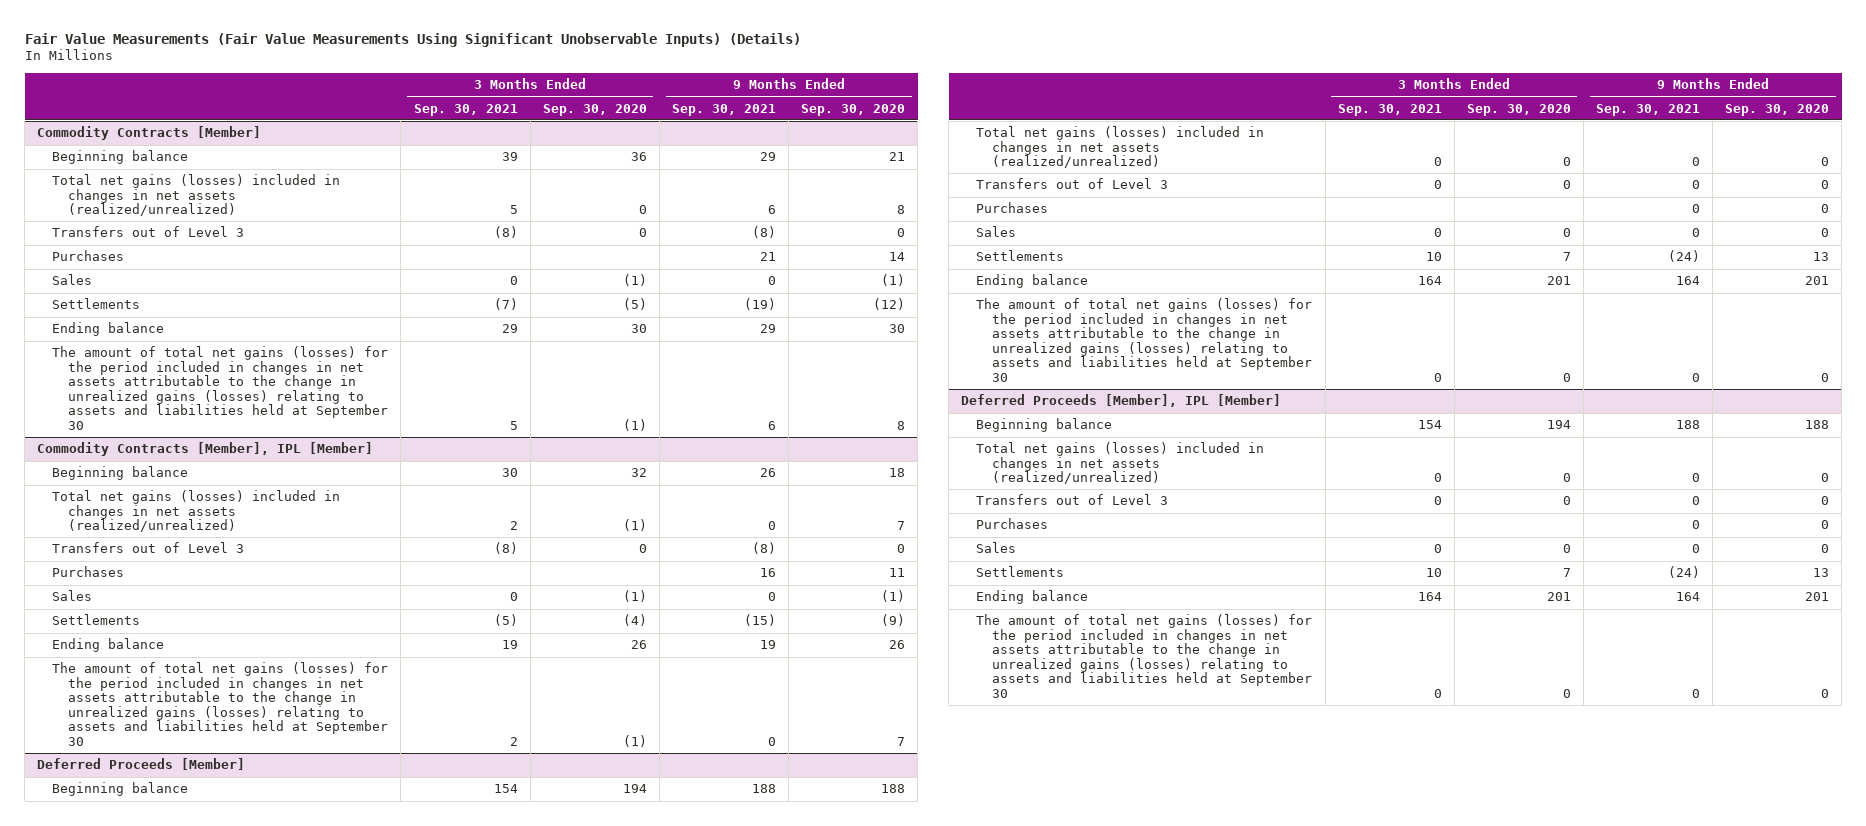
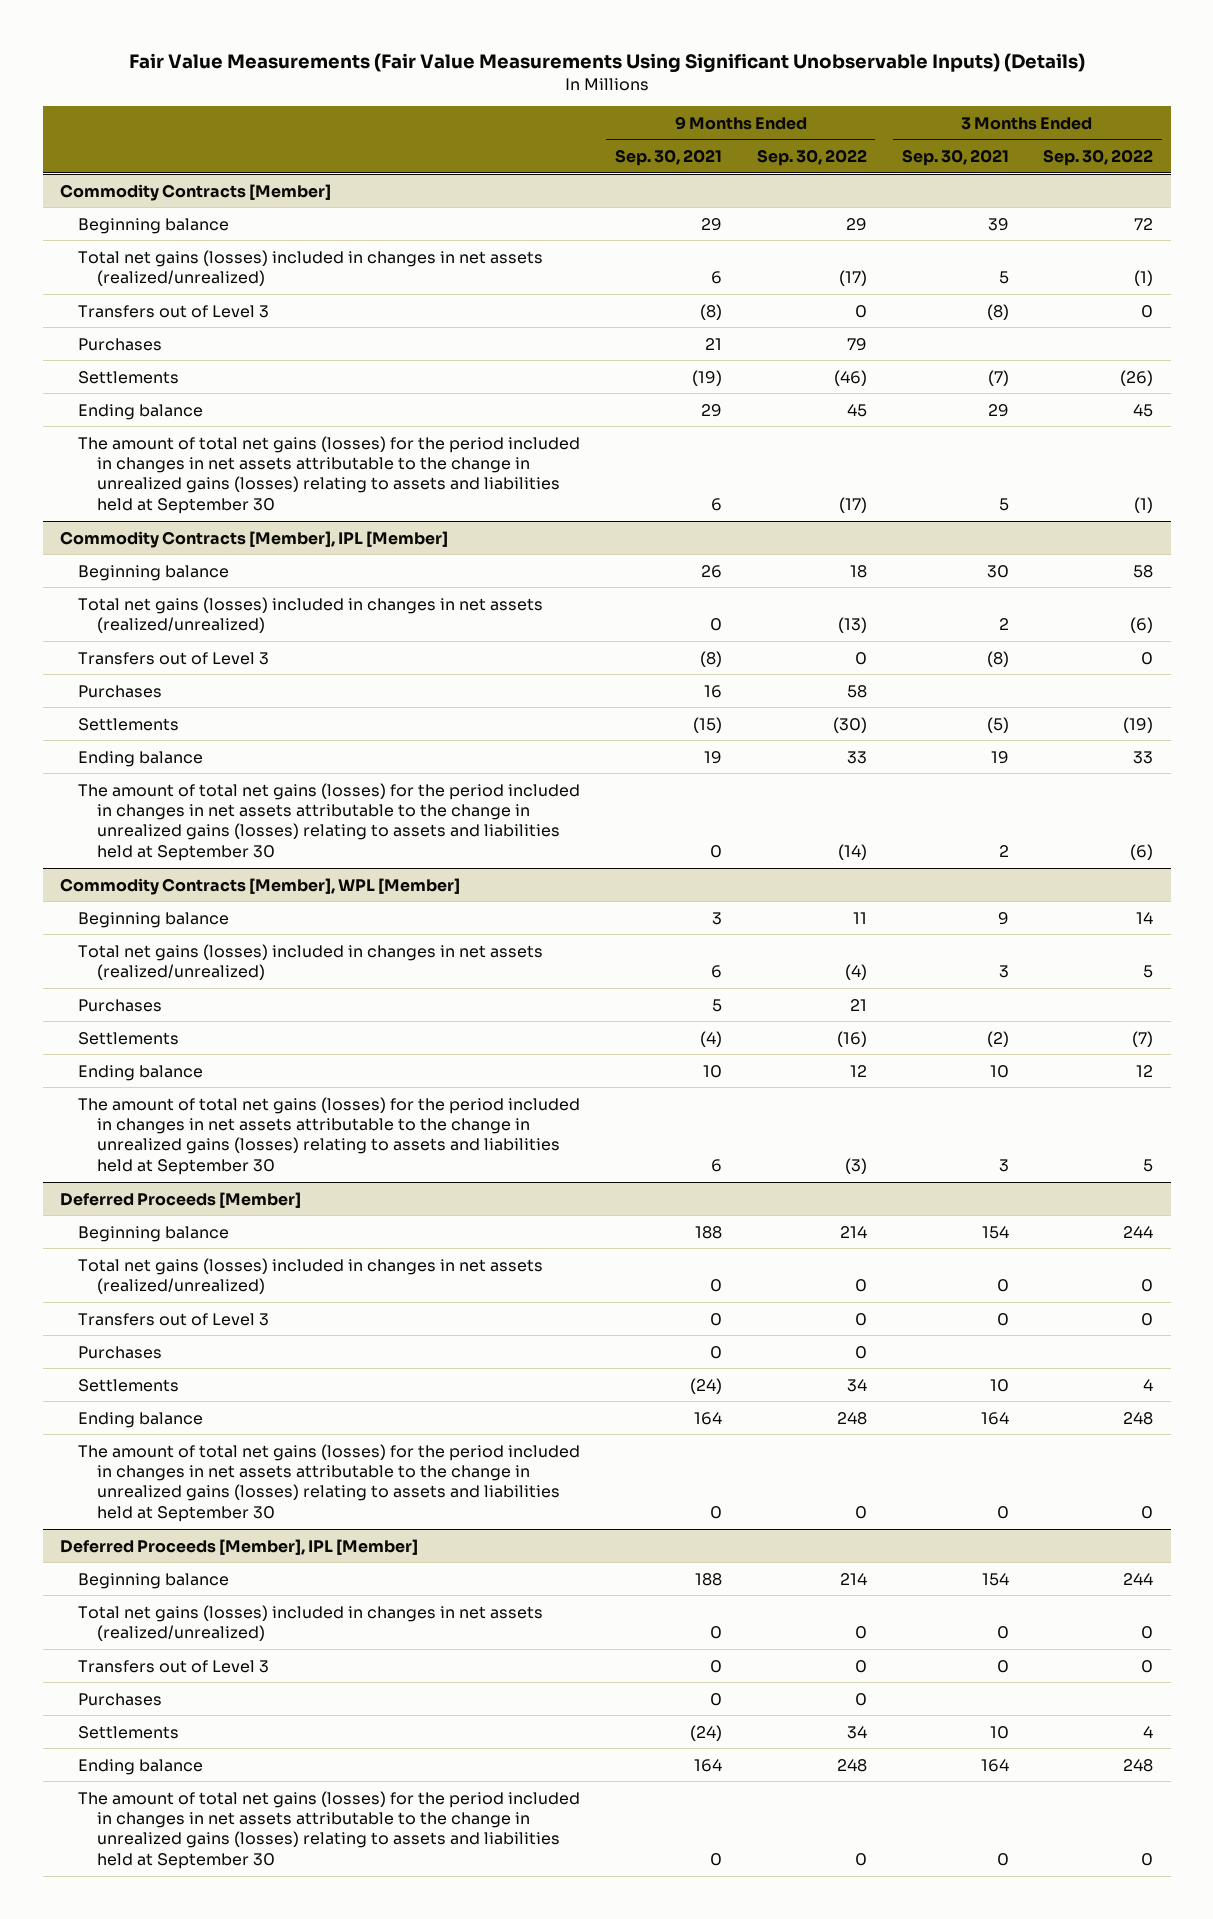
[542,103,647,116] Sep. 30, 2020 -> none
[801,103,906,116] Sep. 30, 2020 -> none
none -> [756,148,867,166] Sep. 30, 2022
none -> [1043,148,1154,166] Sep. 30, 2022
[52,274,93,286] Sales -> none
[52,590,93,602] Sales -> none
none -> [59,877,460,895] Commodity Contracts [Member], WPL [Member]
none -> [78,911,230,928] Beginning balance
none -> [78,943,544,981] Total net gains (losses) included in changes in net assets (realized/unrealized)
none -> [78,998,163,1012] Purchases
none -> [78,1031,180,1045] Settlements
none -> [78,1064,204,1081] Ending balance
none -> [78,1096,581,1175] The amount of total net gains (losses) for the period included in changes in net assets attributable to the change in unrealized gains (losses) relating to assets and liabilities held at September 30
[976,226,1017,238] Sales -> none
[976,542,1017,554] Sales -> none

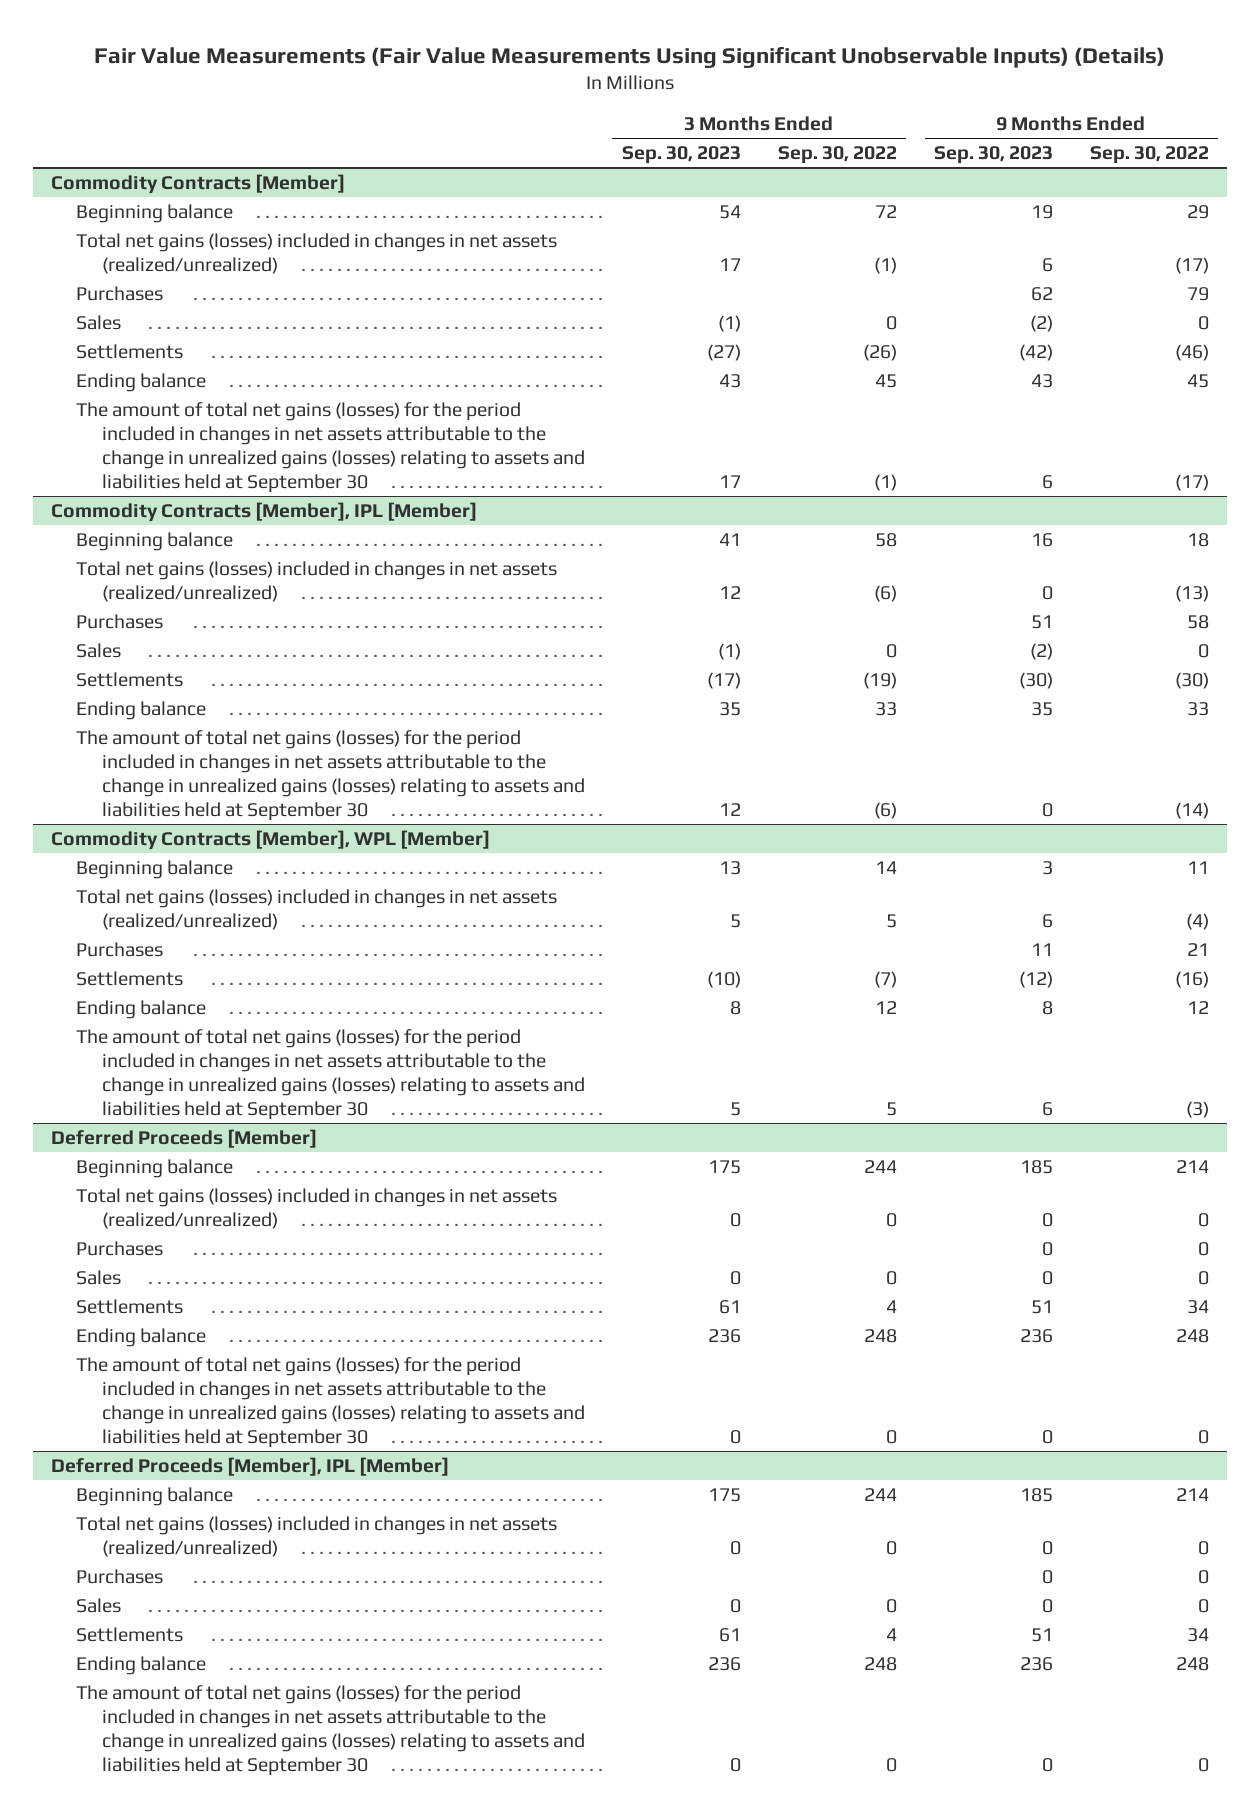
[615,148,723,166] Sep. 30, 2021 -> none
[901,148,1009,166] Sep. 30, 2021 -> none
none -> [621,145,741,164] Sep. 30, 2023
none -> [933,145,1053,164] Sep. 30, 2023
[78,304,270,318] Transfers out of Level 3 -> none
none -> [76,314,122,330] Sales
[78,651,270,665] Transfers out of Level 3 -> none
none -> [76,642,122,658] Sales
[78,1312,270,1326] Transfers out of Level 3 -> none
none -> [76,1269,122,1285] Sales
[78,1659,270,1673] Transfers out of Level 3 -> none
none -> [76,1597,122,1613] Sales

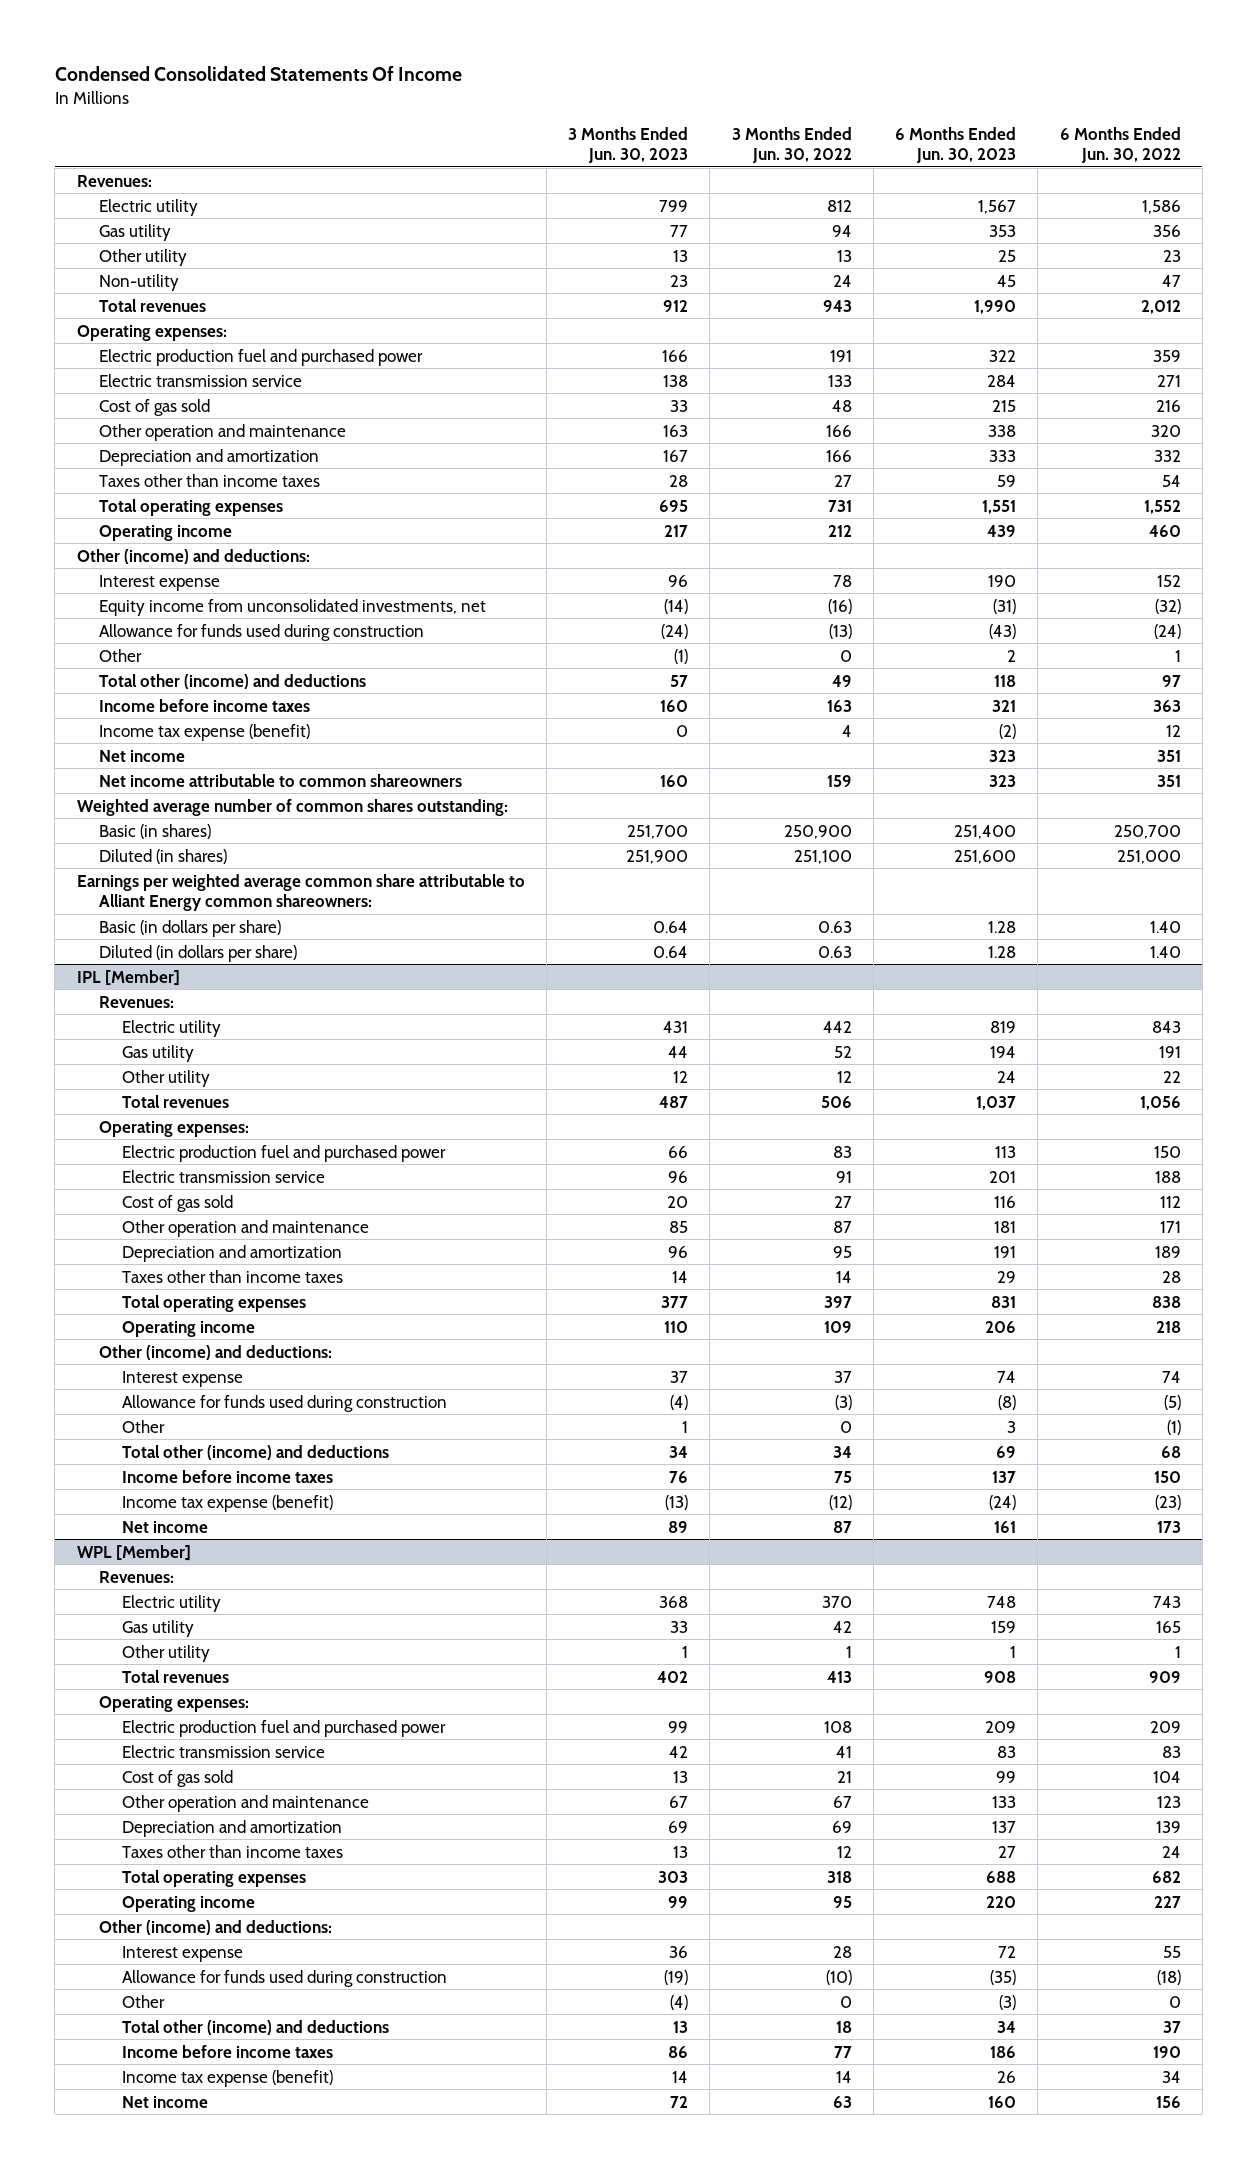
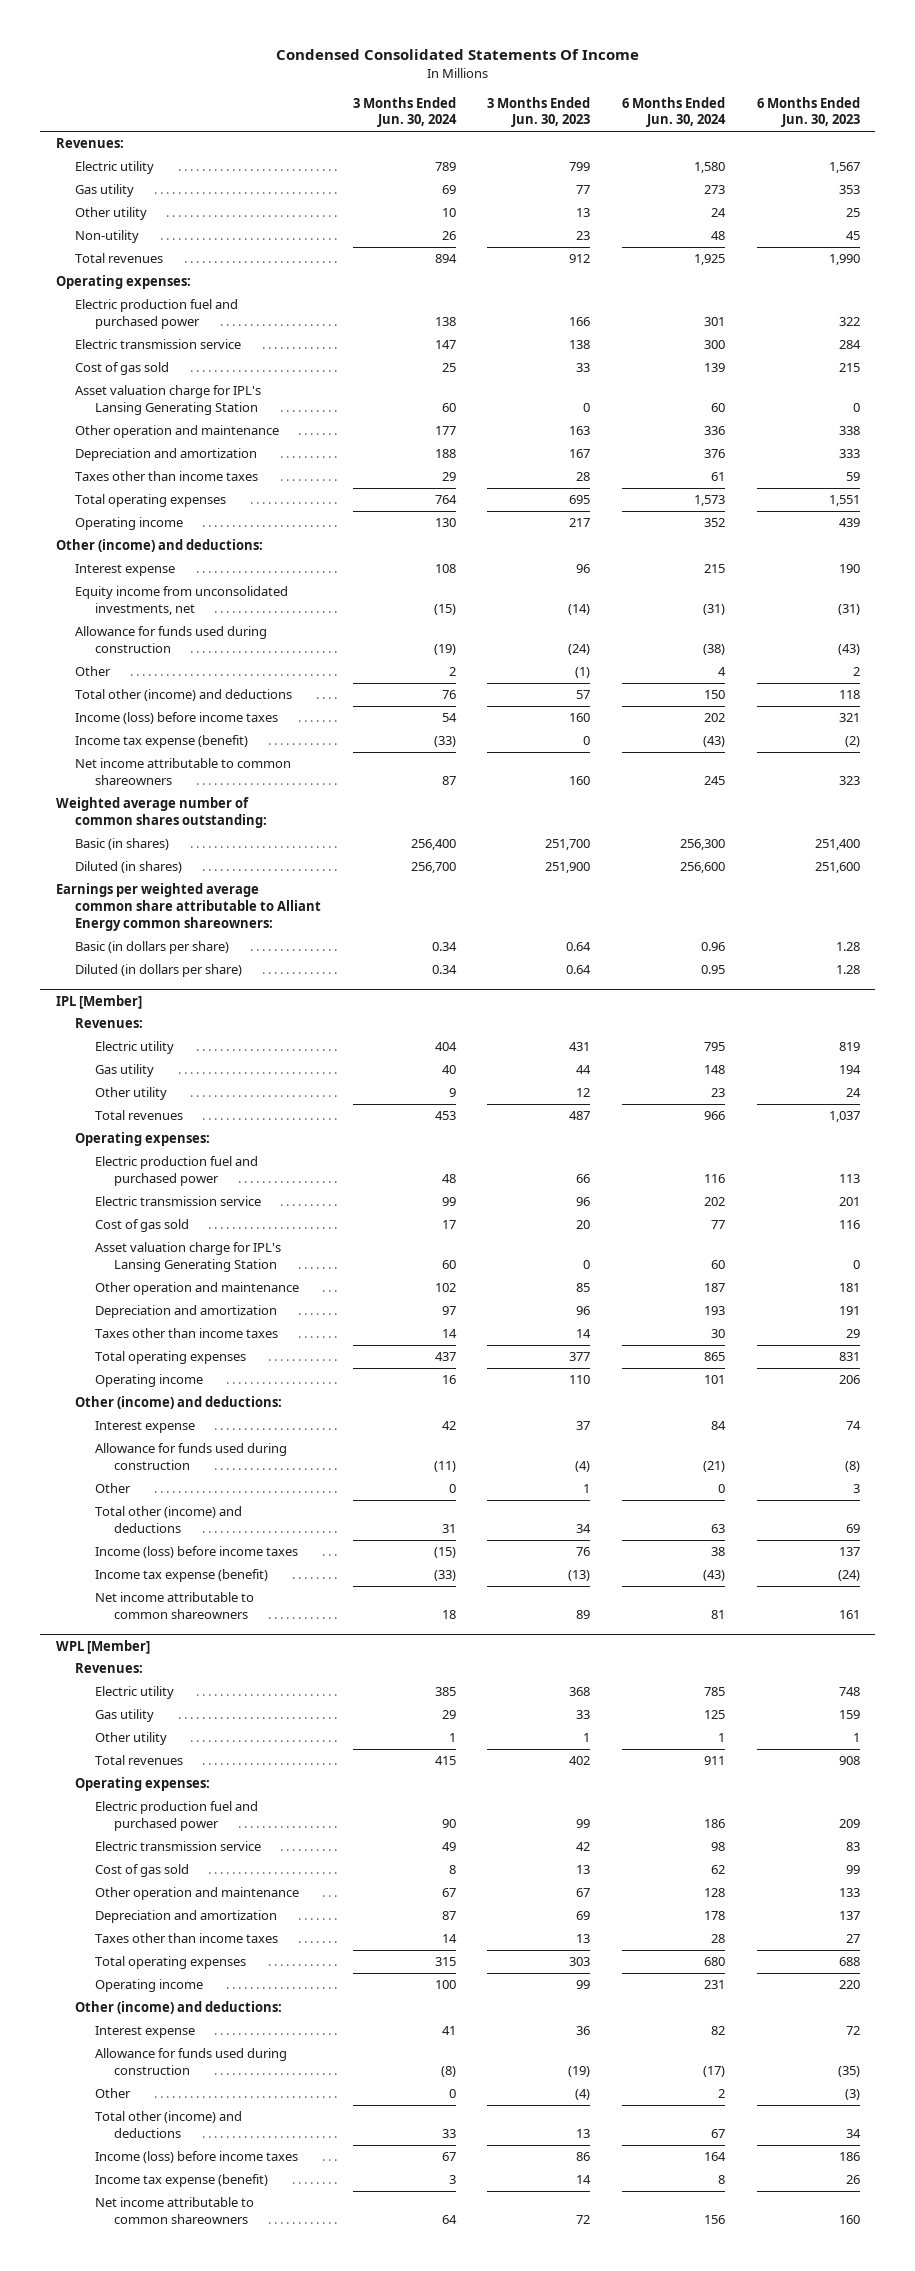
[731,126,852,163] 3 Months Ended Jun. 30, 2022 -> none
[1059,126,1181,163] 6 Months Ended Jun. 30, 2022 -> none
none -> [352,96,457,128] 3 Months Ended Jun. 30, 2024
none -> [622,96,727,128] 6 Months Ended Jun. 30, 2024
none -> [75,385,262,416] Asset valuation charge for IPL's Lansing Generating Station
[99,698,311,712] Income before income taxes -> [75,712,279,725] Income (loss) before income taxes
[99,749,186,762] Net income -> none
none -> [94,1242,281,1273] Asset valuation charge for IPL's Lansing Generating Station
[122,1469,334,1483] Income before income taxes -> [94,1546,298,1559] Income (loss) before income taxes
[122,1520,209,1533] Net income -> [94,1592,254,1620] Net income attributable to common shareowners
[122,2044,334,2058] Income before income taxes -> [94,2151,298,2164] Income (loss) before income taxes
[122,2095,209,2108] Net income -> [94,2197,254,2225] Net income attributable to common shareowners

